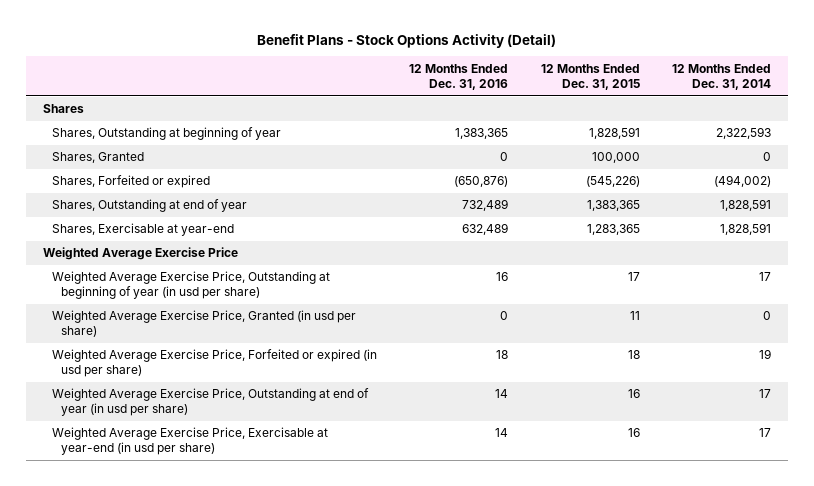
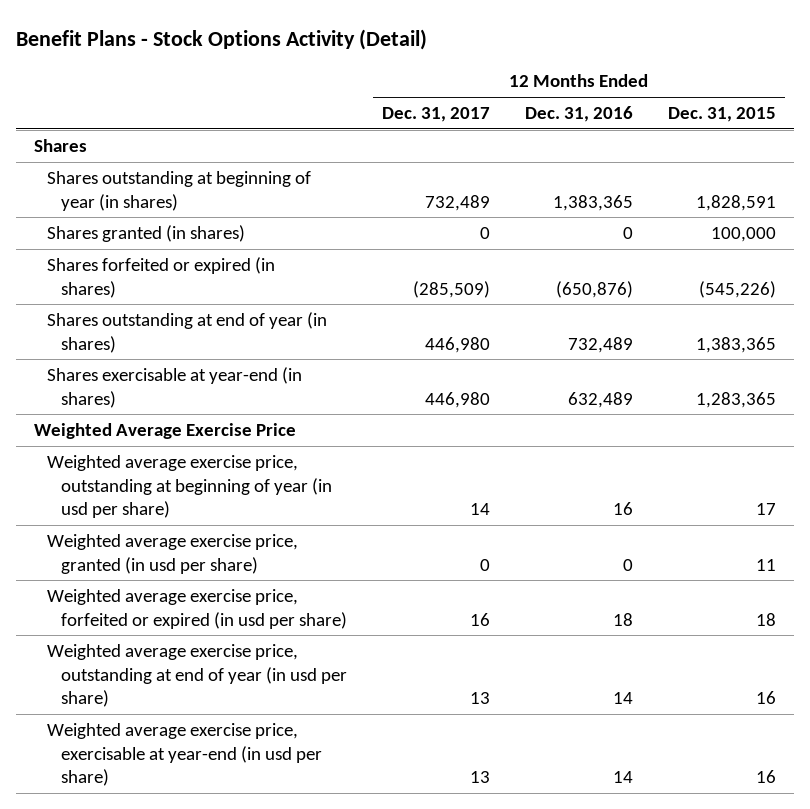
[672,63,772,90] 12 Months Ended Dec. 31, 2014 -> none
none -> [381,107,490,123] Dec. 31, 2017
[51,127,281,141] Shares, Outstanding at beginning of year -> [47,171,312,211] Shares outstanding at beginning of year (in shares)
[51,152,144,164] Shares, Granted -> [47,225,246,243] Shares granted (in shares)
[51,175,210,189] Shares, Forfeited or expired -> [47,257,276,298] Shares forfeited or expired (in shares)
[51,199,247,213] Shares, Outstanding at end of year -> [47,312,328,353] Shares outstanding at end of year (in shares)
[51,223,234,237] Shares, Exercisable at year-end -> [47,367,303,408] Shares exercisable at year-end (in shares)
[51,271,330,300] Weighted Average Exercise Price, Outstanding at beginning of year (in usd per share) -> [47,455,332,519] Weighted average exercise price, outstanding at beginning of year (in usd per share)
[51,310,356,338] Weighted Average Exercise Price, Granted (in usd per share) -> [47,534,299,574] Weighted average exercise price, granted (in usd per share)
[51,349,377,378] Weighted Average Exercise Price, Forfeited or expired (in usd per share) -> [47,589,347,629] Weighted average exercise price, forfeited or expired (in usd per share)
[51,388,369,417] Weighted Average Exercise Price, Outstanding at end of year (in usd per share) -> [47,644,347,708] Weighted average exercise price, outstanding at end of year (in usd per share)
[51,427,328,456] Weighted Average Exercise Price, Exercisable at year-end (in usd per share) -> [47,723,322,787] Weighted average exercise price, exercisable at year-end (in usd per share)

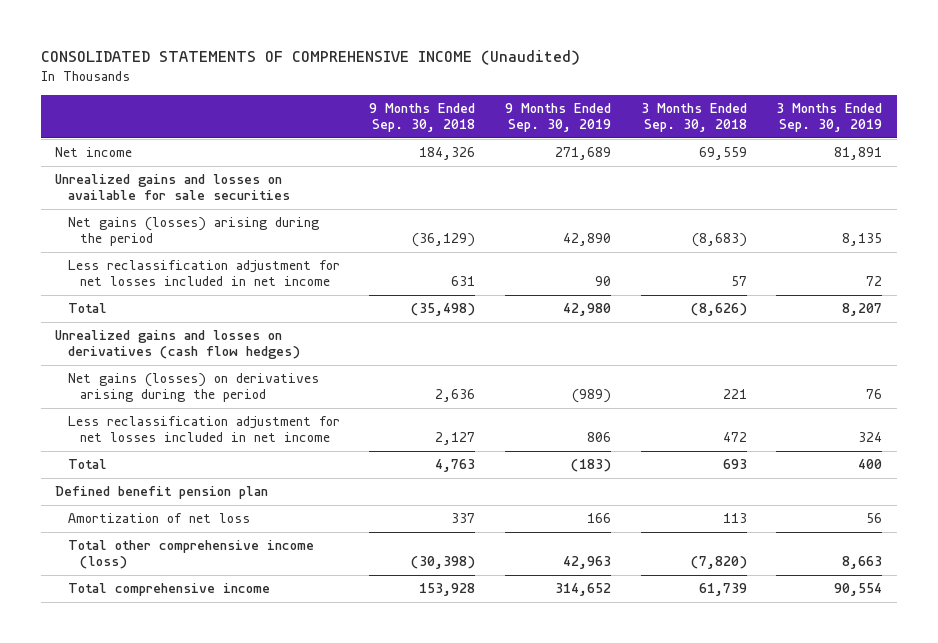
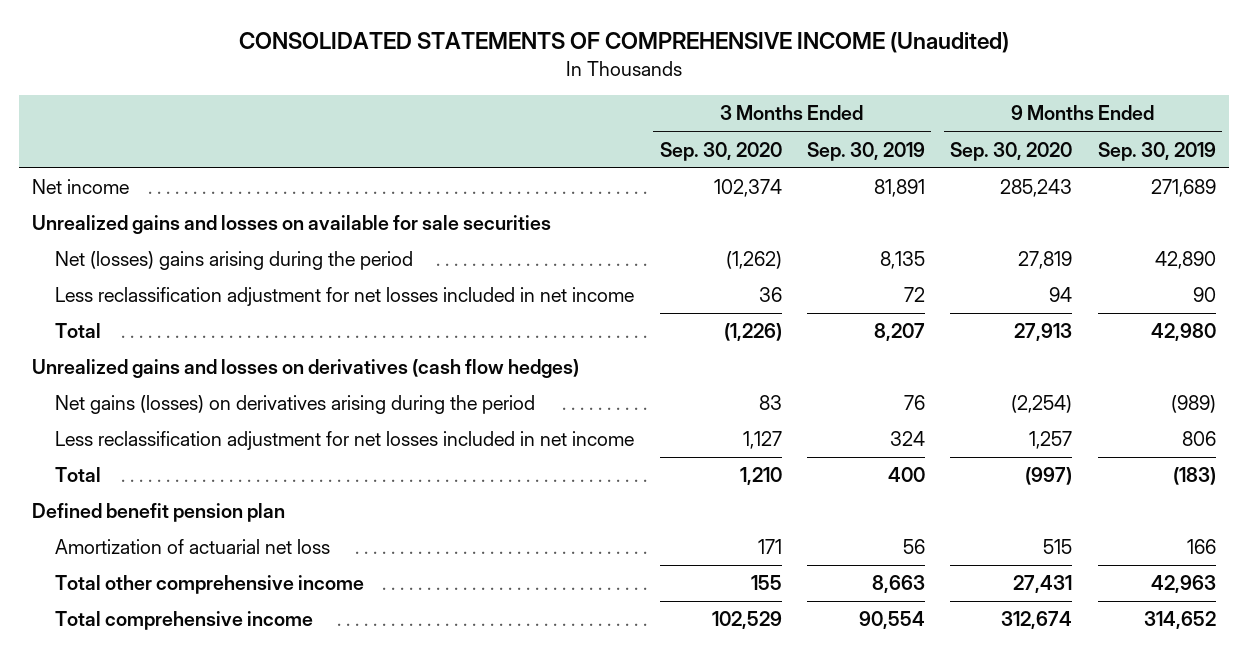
[369,102,476,133] 9 Months Ended Sep. 30, 2018 -> none
[640,102,747,133] 3 Months Ended Sep. 30, 2018 -> none
none -> [659,141,782,161] Sep. 30, 2020
none -> [950,141,1073,161] Sep. 30, 2020
[67,217,319,247] Net gains (losses) arising during the period -> [55,251,414,271] Net (losses) gains arising during the period
[67,513,250,524] Amortization of net loss -> [55,539,331,555] Amortization of actuarial net loss
[67,540,314,570] Total other comprehensive income (loss) -> [55,575,365,595] Total other comprehensive income

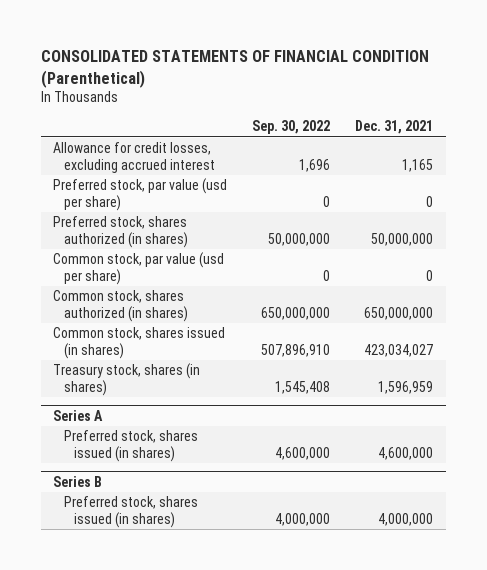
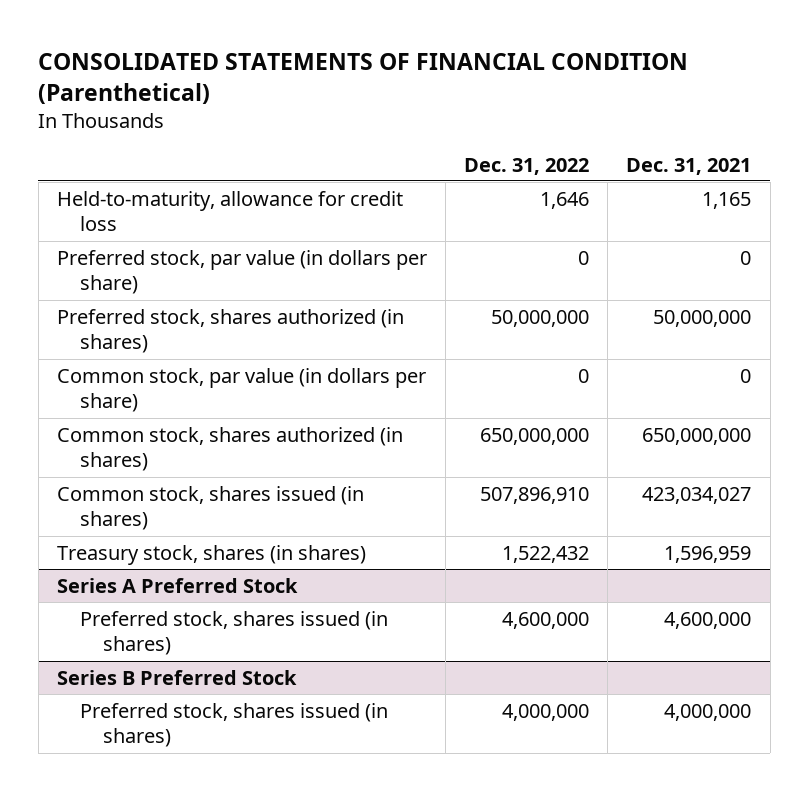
[252,120,331,135] Sep. 30, 2022 -> none
none -> [464,157,590,175] Dec. 31, 2022
[53,142,215,174] Allowance for credit losses, excluding accrued interest -> [57,190,404,232] Held-to-maturity, allowance for credit loss
[53,178,228,212] Preferred stock, par value (usd per share) -> [57,249,428,295] Preferred stock, par value (in dollars per share)
[53,252,225,286] Common stock, par value (usd per share) -> [57,367,427,413] Common stock, par value (in dollars per share)
[53,409,104,421] Series A -> [57,577,299,593] Series A Preferred Stock
[53,475,103,487] Series B -> [57,669,298,685] Series B Preferred Stock

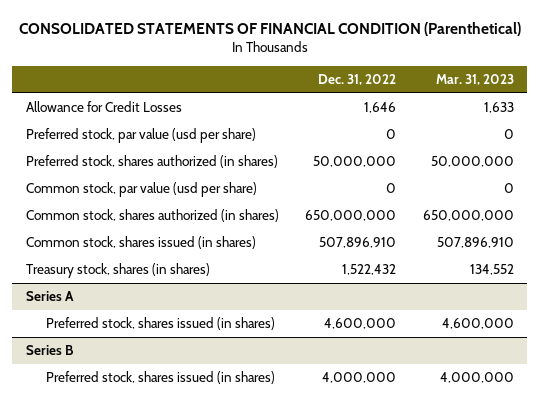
[626,157,752,175] Dec. 31, 2021 -> none
none -> [435,74,514,86] Mar. 31, 2023
[57,190,404,232] Held-to-maturity, allowance for credit loss -> [25,101,182,113] Allowance for Credit Losses
[57,249,428,295] Preferred stock, par value (in dollars per share) -> [25,128,256,144] Preferred stock, par value (usd per share)
[57,367,427,413] Common stock, par value (in dollars per share) -> [25,182,257,198] Common stock, par value (usd per share)
[57,577,299,593] Series A Preferred Stock -> [25,291,74,302] Series A
[57,669,298,685] Series B Preferred Stock -> [25,345,74,356] Series B

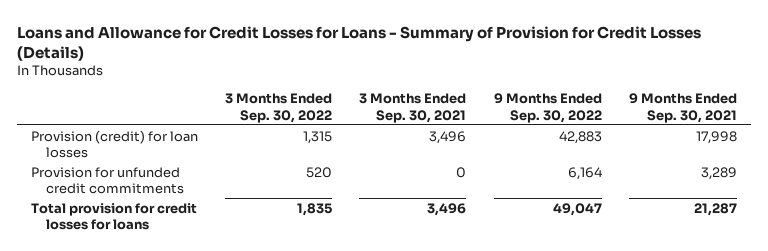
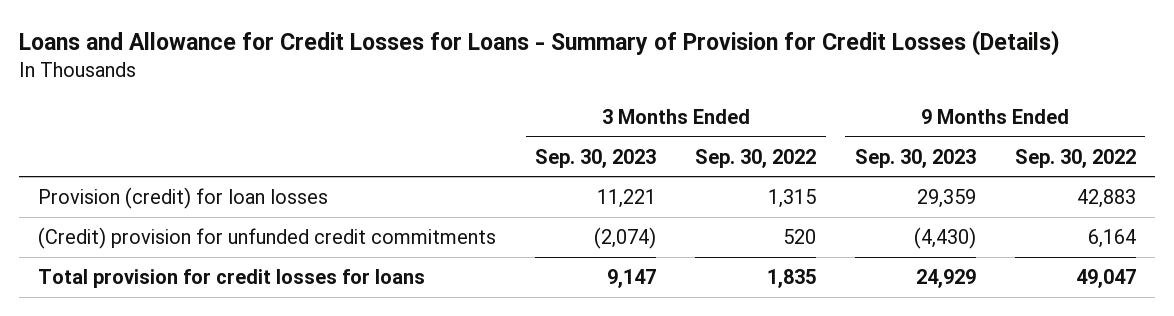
[359,93,467,123] 3 Months Ended Sep. 30, 2021 -> none
[628,93,737,123] 9 Months Ended Sep. 30, 2021 -> none
none -> [535,148,657,168] Sep. 30, 2023
none -> [854,148,976,168] Sep. 30, 2023
[31,166,185,195] Provision for unfunded credit commitments -> [38,226,497,249] (Credit) provision for unfunded credit commitments

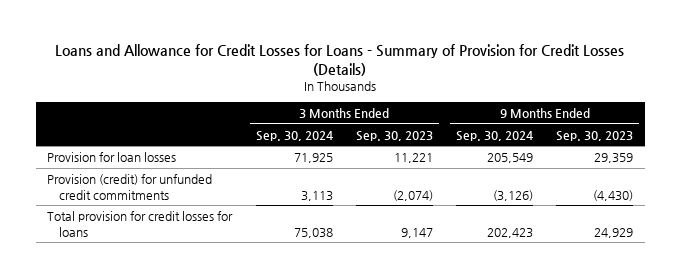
[695,148,817,168] Sep. 30, 2022 -> none
[1014,148,1136,168] Sep. 30, 2022 -> none
none -> [255,130,333,141] Sep. 30, 2024
none -> [456,130,534,141] Sep. 30, 2024
[38,186,329,209] Provision (credit) for loan losses -> [47,152,177,163] Provision for loan losses
[38,226,497,249] (Credit) provision for unfunded credit commitments -> [47,174,213,200] Provision (credit) for unfunded credit commitments

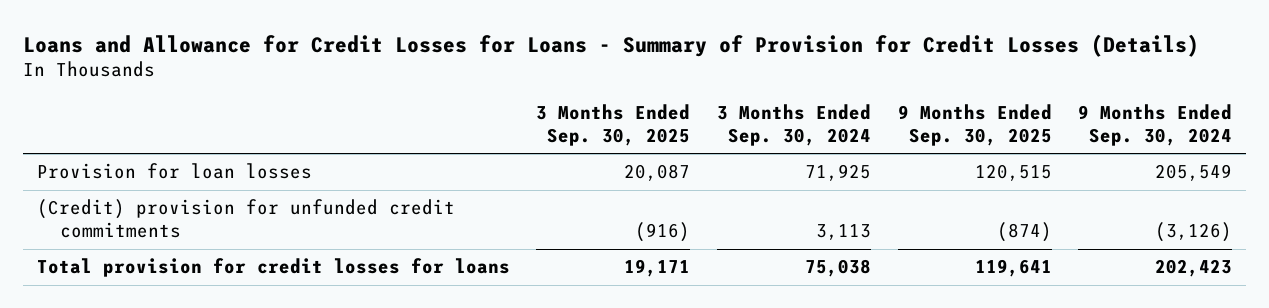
[355,130,433,141] Sep. 30, 2023 -> none
[556,130,634,141] Sep. 30, 2023 -> none
none -> [536,103,691,146] 3 Months Ended Sep. 30, 2025
none -> [897,103,1052,146] 9 Months Ended Sep. 30, 2025
[47,174,213,200] Provision (credit) for unfunded credit commitments -> [36,199,455,239] (Credit) provision for unfunded credit commitments

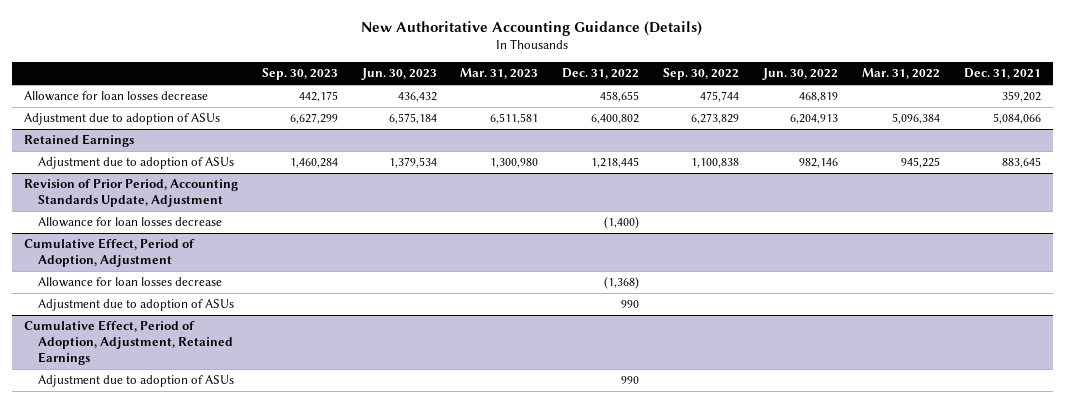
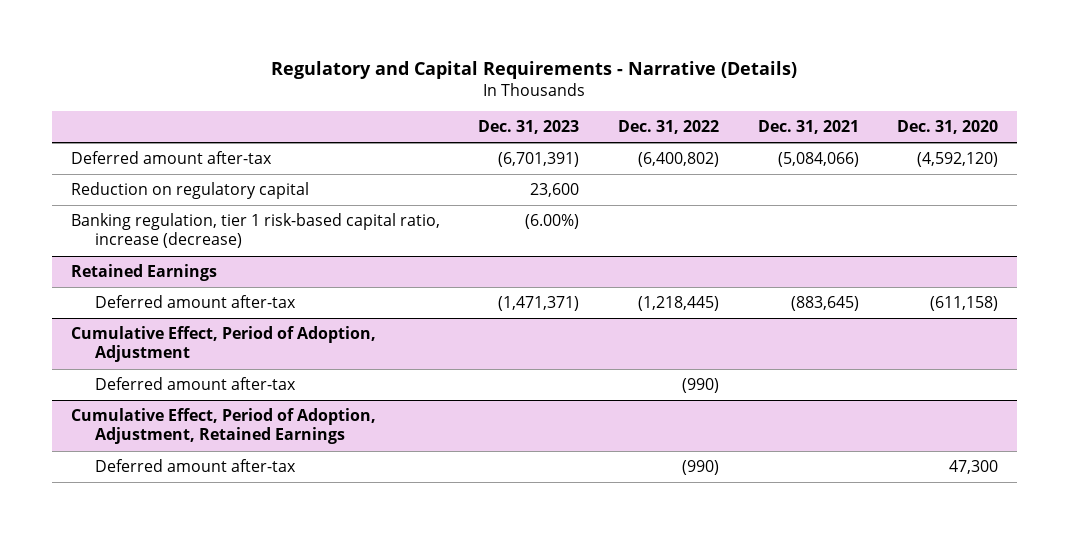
[361,20,703,36] New Authoritative Accounting Guidance (Details) -> [271,61,798,80] Regulatory and Capital Requirements - Narrative (Details)
[261,68,338,81] Sep. 30, 2023 -> none
[360,68,437,81] Jun. 30, 2023 -> none
[460,68,539,80] Mar. 31, 2023 -> none
[663,68,740,81] Sep. 30, 2022 -> none
[762,68,839,81] Jun. 30, 2022 -> none
[862,68,941,80] Mar. 31, 2022 -> none
none -> [478,120,580,135] Dec. 31, 2023
none -> [897,120,999,135] Dec. 31, 2020
[23,91,208,102] Allowance for loan losses decrease -> none
[23,113,220,126] Adjustment due to adoption of ASUs -> none
none -> [70,151,272,165] Deferred amount after-tax
none -> [70,182,309,200] Reduction on regulatory capital
none -> [70,213,440,249] Banking regulation, tier 1 risk-based capital ratio, increase (decrease)
[38,157,235,170] Adjustment due to adoption of ASUs -> none
[23,179,238,208] Revision of Prior Period, Accounting Standards Update, Adjustment -> none
[38,217,223,228] Allowance for loan losses decrease -> none
none -> [94,295,296,309] Deferred amount after-tax
[38,277,223,288] Allowance for loan losses decrease -> none
[38,299,235,312] Adjustment due to adoption of ASUs -> none
none -> [94,377,296,391] Deferred amount after-tax
[38,375,235,388] Adjustment due to adoption of ASUs -> none
none -> [94,459,296,473] Deferred amount after-tax

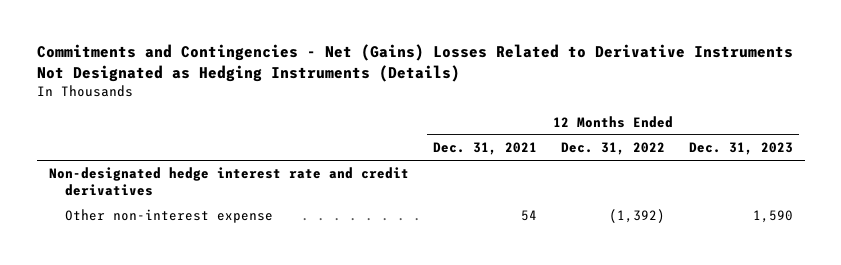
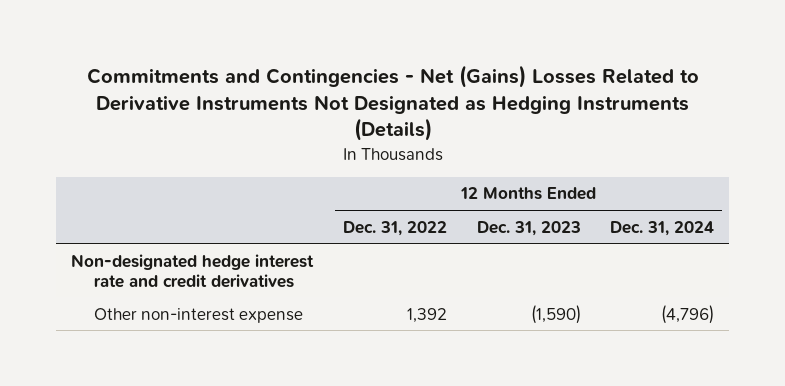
[432,142,537,156] Dec. 31, 2021 -> none
none -> [610,220,715,236] Dec. 31, 2024
[608,209,665,224] (1,392) -> [406,307,447,323] 1,392
[752,210,793,224] 1,590 -> [530,304,581,324] (1,590)

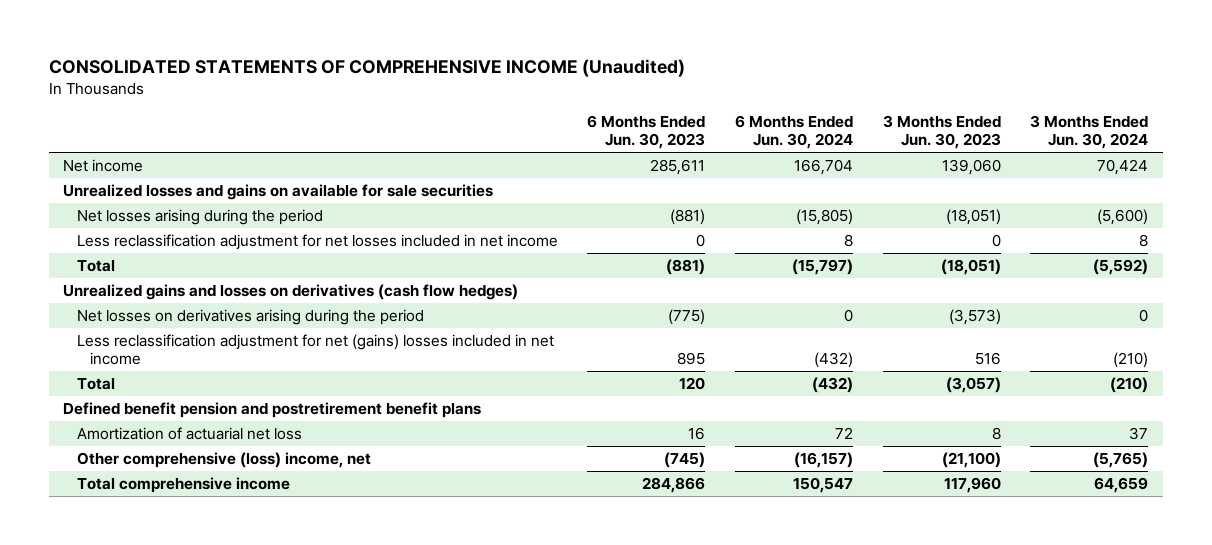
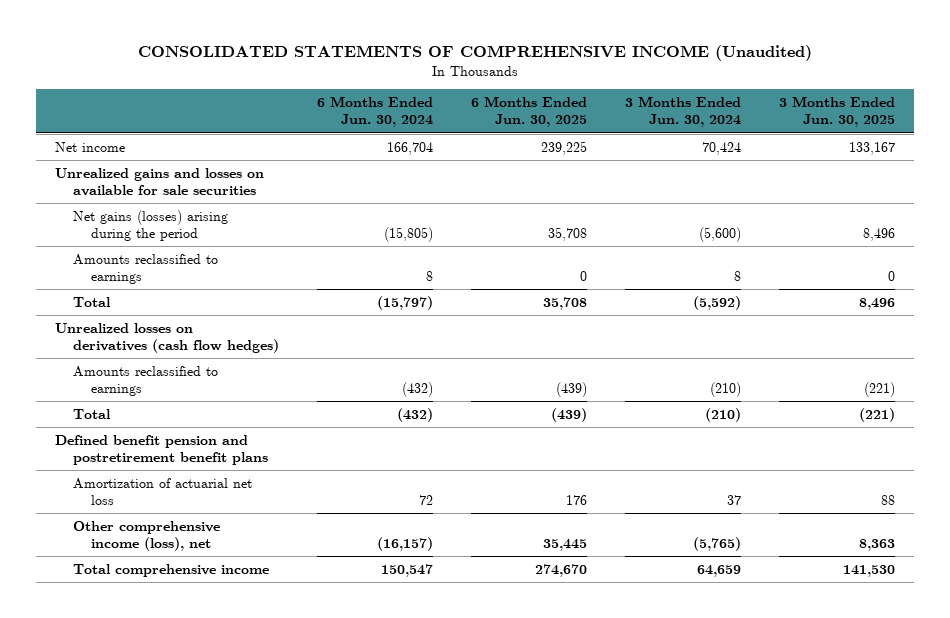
[587,115,706,150] 6 Months Ended Jun. 30, 2023 -> none
[882,115,1001,150] 3 Months Ended Jun. 30, 2023 -> none
none -> [470,95,587,128] 6 Months Ended Jun. 30, 2025
none -> [779,95,896,128] 3 Months Ended Jun. 30, 2025
[63,183,494,200] Unrealized losses and gains on available for sale securities -> [54,167,264,197] Unrealized gains and losses on available for sale securities
[76,208,323,225] Net losses arising during the period -> [72,209,228,242] Net gains (losses) arising during the period
[76,233,558,250] Less reclassification adjustment for net losses included in net income -> [72,253,218,285] Amounts reclassified to earnings
[76,308,424,325] Net losses on derivatives arising during the period -> none
[63,283,519,300] Unrealized gains and losses on derivatives (cash flow hedges) -> [54,322,279,354] Unrealized losses on derivatives (cash flow hedges)
[76,333,554,365] Less reclassification adjustment for net (gains) losses included in net income -> [72,365,218,397] Amounts reclassified to earnings
[76,451,371,468] Other comprehensive (loss) income, net -> [72,520,220,552] Other comprehensive income (loss), net

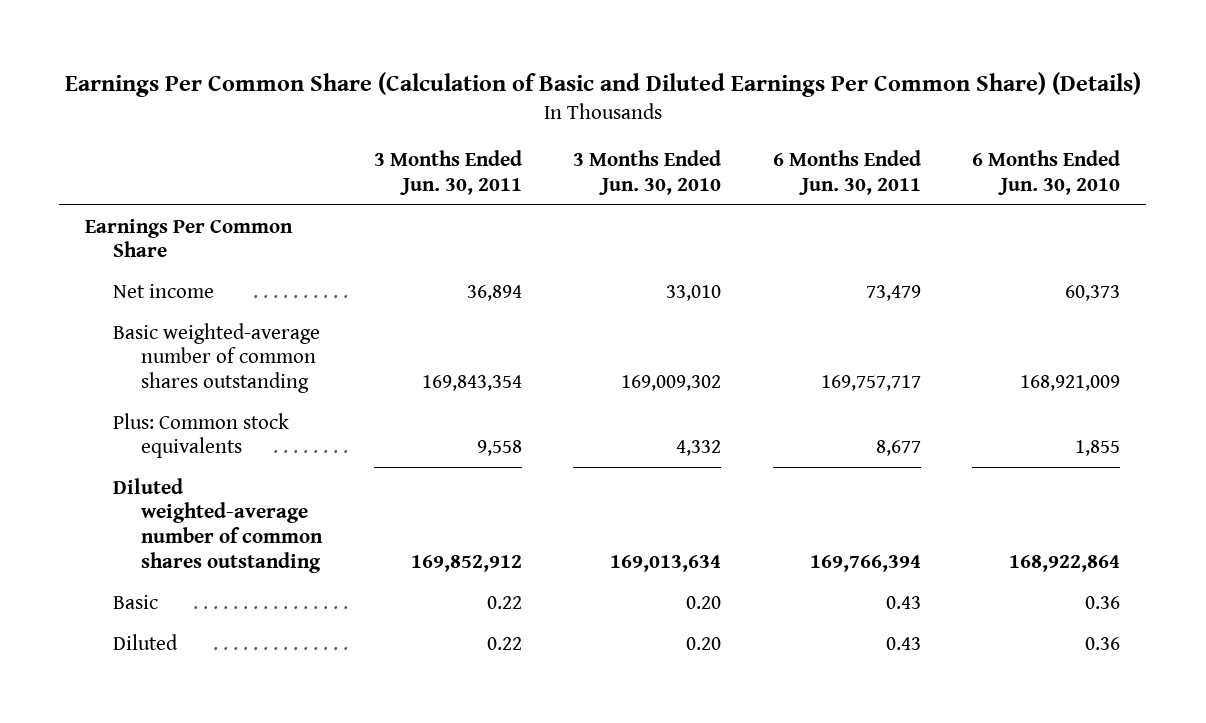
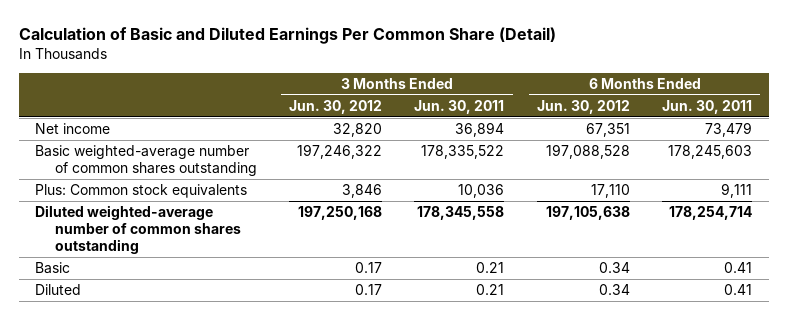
[64,72,1141,98] Earnings Per Common Share (Calculation of Basic and Diluted Earnings Per Common Share) (Details) -> [18,27,556,45] Calculation of Basic and Diluted Earnings Per Common Share (Detail)
[573,150,722,196] 3 Months Ended Jun. 30, 2010 -> none
[972,150,1121,196] 6 Months Ended Jun. 30, 2010 -> none
none -> [288,99,382,114] Jun. 30, 2012
none -> [536,99,630,114] Jun. 30, 2012
[85,218,294,258] Earnings Per Common Share -> none
[421,374,522,391] 169,843,354 -> [421,144,505,159] 178,335,522
[820,374,921,391] 169,757,717 -> [668,144,753,159] 178,245,603
[476,440,522,457] 9,558 -> [458,183,505,198] 10,036
[875,440,921,457] 8,677 -> [721,182,753,198] 9,111
[410,554,522,572] 169,852,912 -> [417,205,505,220] 178,345,558
[809,554,921,572] 169,766,394 -> [669,205,753,220] 178,254,714
[486,595,522,609] 0.22 -> [476,261,505,273] 0.21
[885,595,921,609] 0.43 -> [724,261,753,273] 0.41
[486,636,522,650] 0.22 -> [476,283,505,295] 0.21
[885,636,921,650] 0.43 -> [724,283,753,295] 0.41

